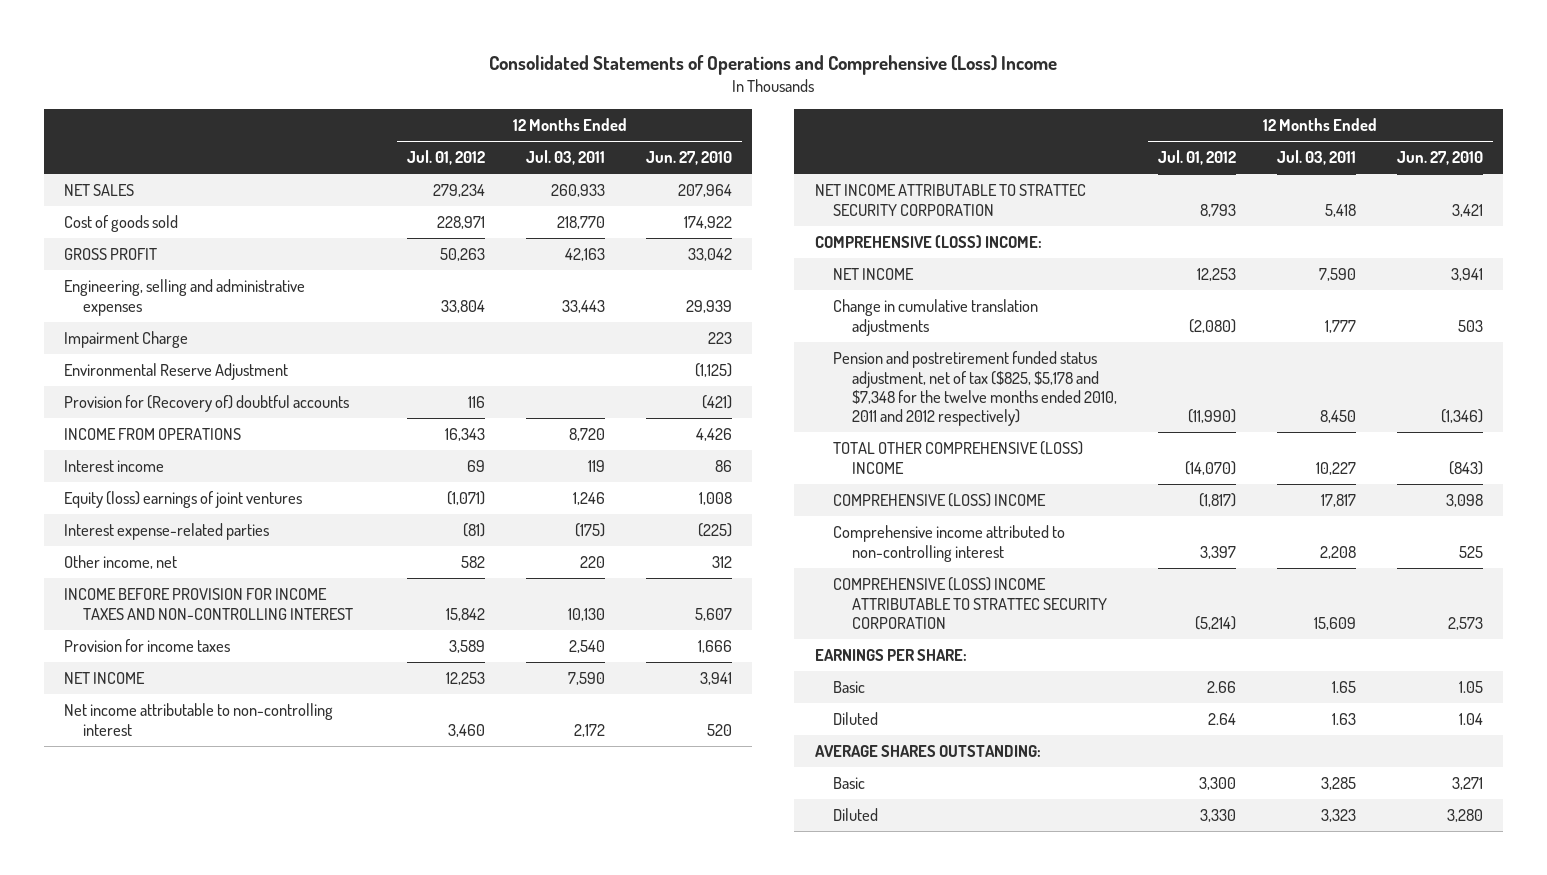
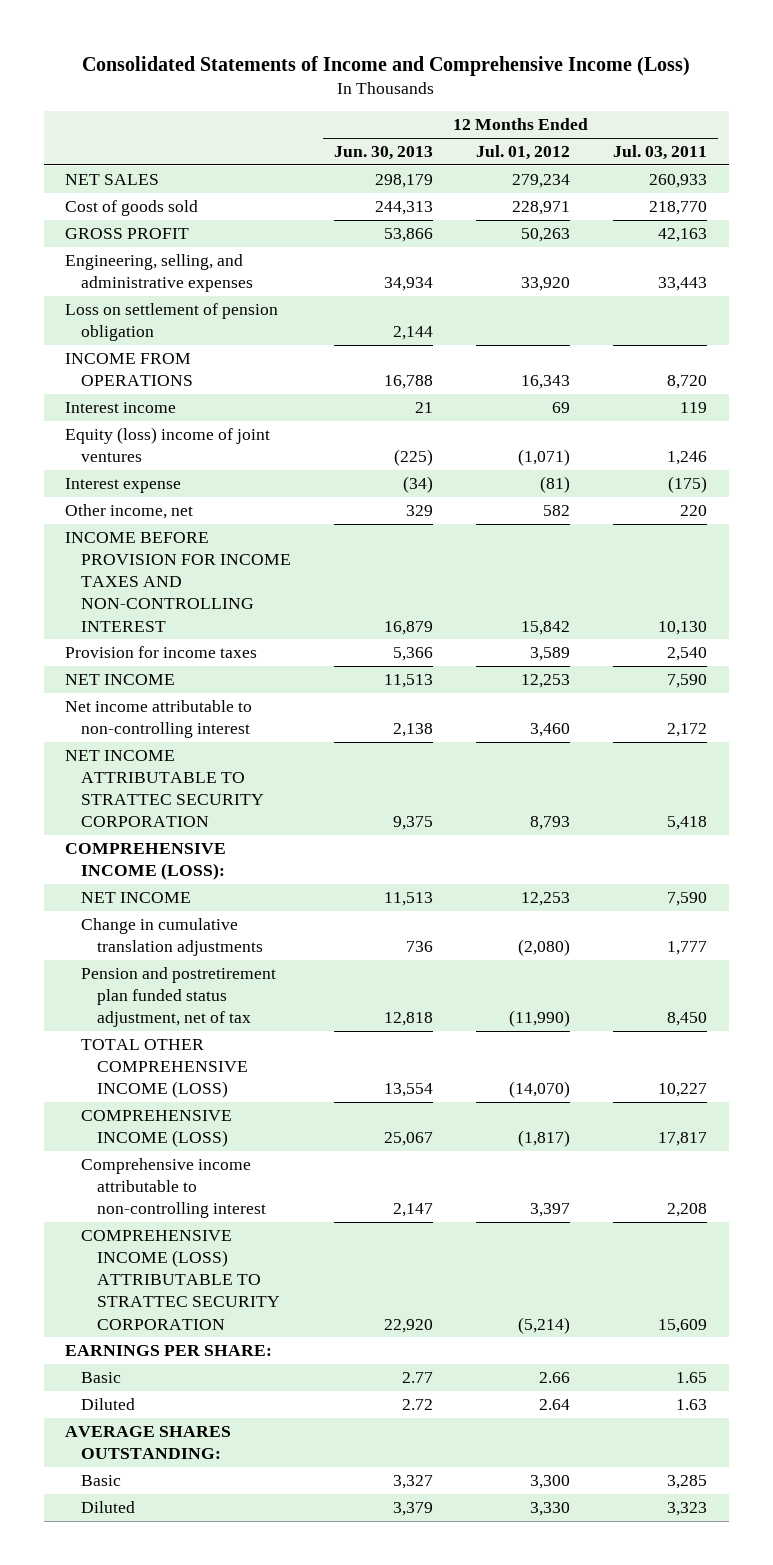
[489,54,1058,75] Consolidated Statements of Operations and Comprehensive (Loss) Income -> [82,55,691,76] Consolidated Statements of Income and Comprehensive Income (Loss)
[645,151,732,166] Jun. 27, 2010 -> none
none -> [334,146,434,161] Jun. 30, 2013
[63,331,188,349] Impairment Charge -> none
[63,363,288,381] Environmental Reserve Adjustment -> none
[63,395,349,413] Provision for (Recovery of) doubtful accounts -> none
[63,279,305,316] Engineering, selling and administrative expenses -> [65,253,254,293] Engineering, selling, and administrative expenses
[441,299,486,313] 33,804 -> [521,277,571,292] 33,920
none -> [65,302,279,342] Loss on settlement of pension obligation
[63,491,302,509] Equity (loss) earnings of joint ventures -> [65,426,271,463] Equity (loss) income of joint ventures
[63,523,269,541] Interest expense-related parties -> [65,477,182,493] Interest expense
[814,235,1042,249] COMPREHENSIVE (LOSS) INCOME: -> [65,842,227,881] COMPREHENSIVE INCOME (LOSS):
[833,351,1118,427] Pension and postretirement funded status adjustment, net of tax ($825, $5,178 and $7,348 for the twelve months ended 2010, 2011 and 2012 respectively) -> [81,966,277,1028] Pension and postretirement plan funded status adjustment, net of tax
[833,441,1084,474] TOTAL OTHER COMPREHENSIVE (LOSS) INCOME -> [81,1038,248,1099] TOTAL OTHER COMPREHENSIVE INCOME (LOSS)
[833,493,1047,508] COMPREHENSIVE (LOSS) INCOME -> [81,1109,233,1148] COMPREHENSIVE INCOME (LOSS)
[833,525,1066,562] Comprehensive income attributed to non-controlling interest -> [81,1157,266,1219] Comprehensive income attributable to non-controlling interest
[833,577,1108,629] COMPREHENSIVE (LOSS) INCOME ATTRIBUTABLE TO STRATTEC SECURITY CORPORATION -> [81,1229,280,1330] COMPREHENSIVE INCOME (LOSS) ATTRIBUTABLE TO STRATTEC SECURITY CORPORATION

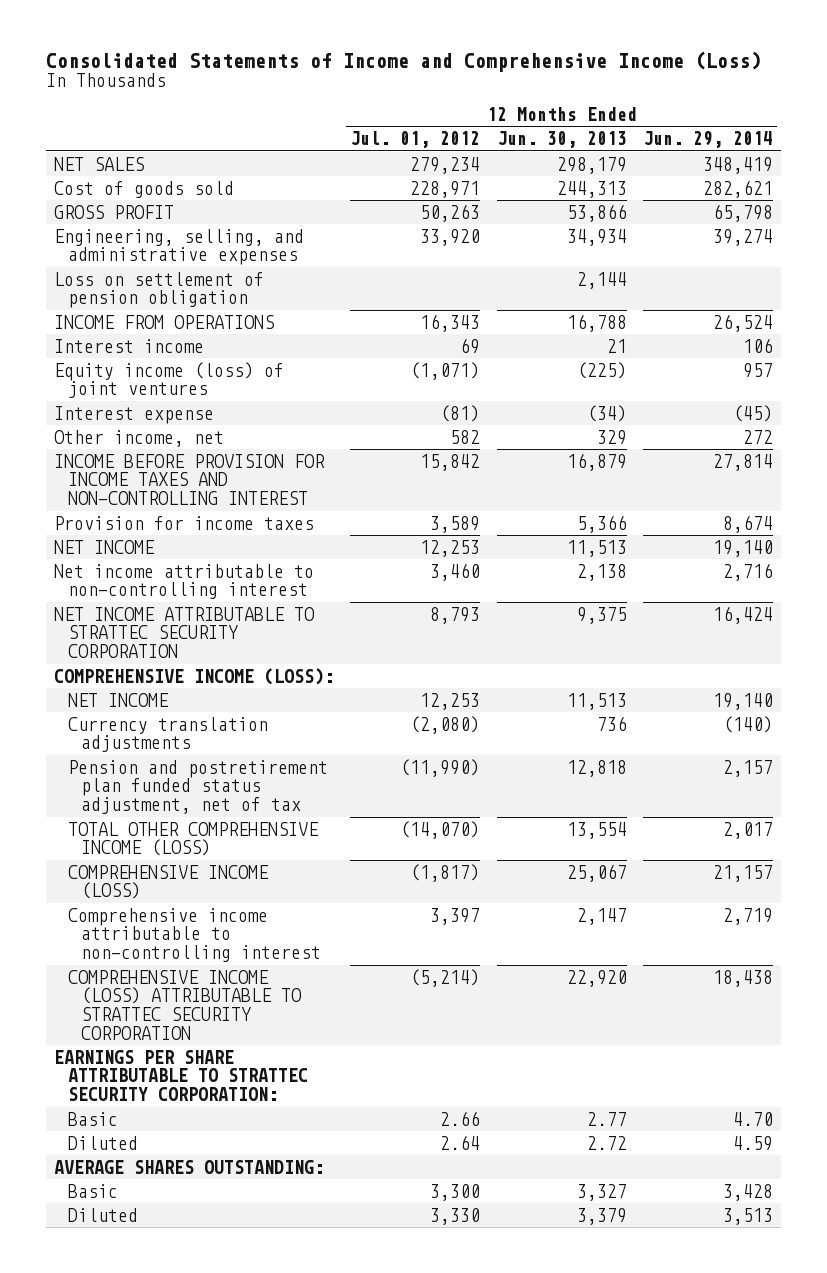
[613,145,708,161] Jul. 03, 2011 -> none
none -> [642,131,773,149] Jun. 29, 2014
[65,426,271,463] Equity (loss) income of joint ventures -> [54,361,285,399] Equity income (loss) of joint ventures
[81,917,263,957] Change in cumulative translation adjustments -> [67,716,268,753] Currency translation adjustments
[65,1344,273,1356] EARNINGS PER SHARE: -> [54,1049,308,1102] EARNINGS PER SHARE ATTRIBUTABLE TO STRATTEC SECURITY CORPORATION:

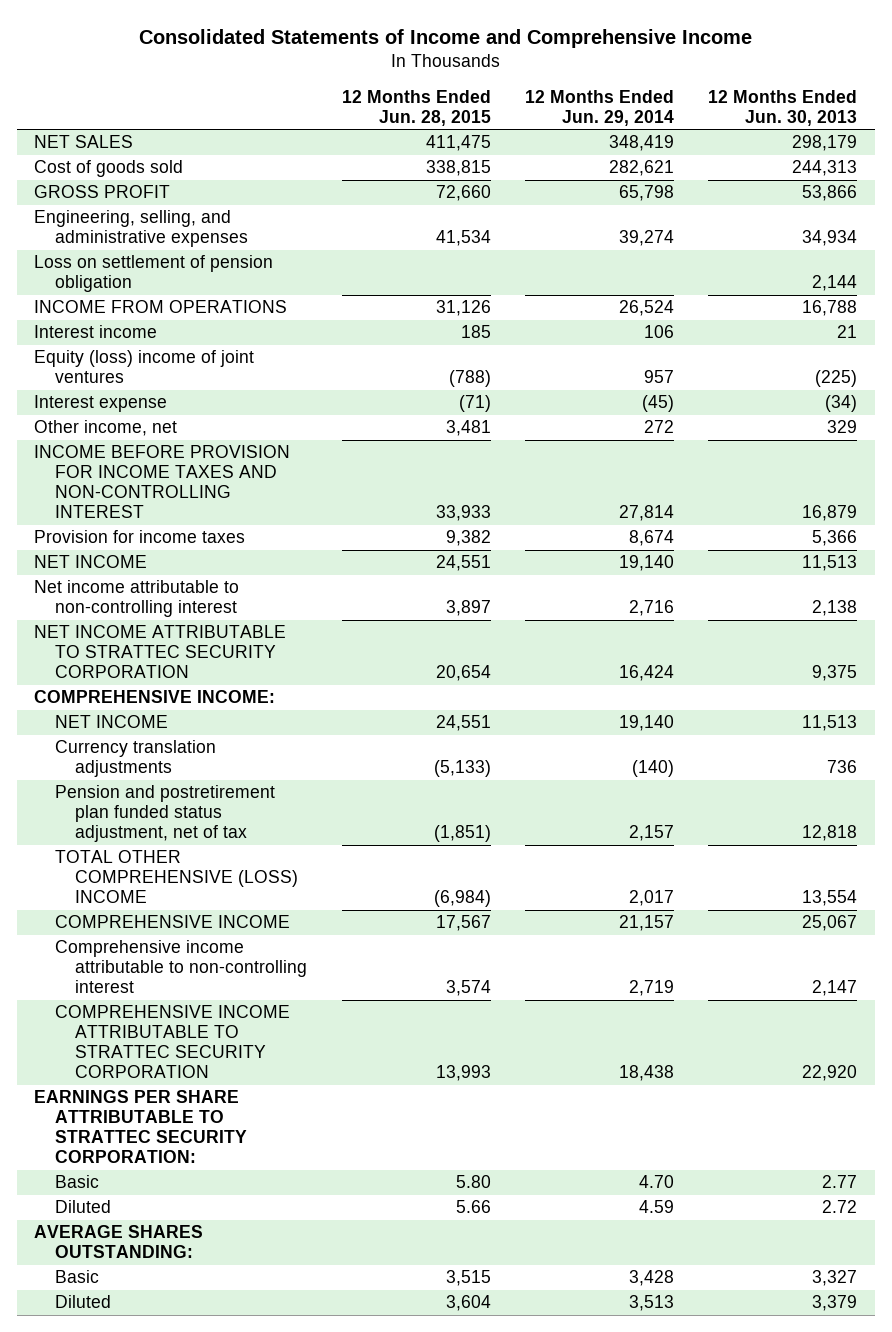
[45,51,761,73] Consolidated Statements of Income and Comprehensive Income (Loss) -> [138,28,752,48] Consolidated Statements of Income and Comprehensive Income
[350,131,481,149] Jul. 01, 2012 -> none
none -> [341,89,491,126] 12 Months Ended Jun. 28, 2015
[54,361,285,399] Equity income (loss) of joint ventures -> [34,350,255,384] Equity (loss) income of joint ventures
[54,667,335,685] COMPREHENSIVE INCOME (LOSS): -> [34,690,276,704] COMPREHENSIVE INCOME:
[67,821,319,857] TOTAL OTHER COMPREHENSIVE INCOME (LOSS) -> [54,850,299,904] TOTAL OTHER COMPREHENSIVE (LOSS) INCOME
[67,864,269,900] COMPREHENSIVE INCOME (LOSS) -> [54,915,290,929] COMPREHENSIVE INCOME
[67,969,303,1040] COMPREHENSIVE INCOME (LOSS) ATTRIBUTABLE TO STRATTEC SECURITY CORPORATION -> [54,1005,290,1079] COMPREHENSIVE INCOME ATTRIBUTABLE TO STRATTEC SECURITY CORPORATION

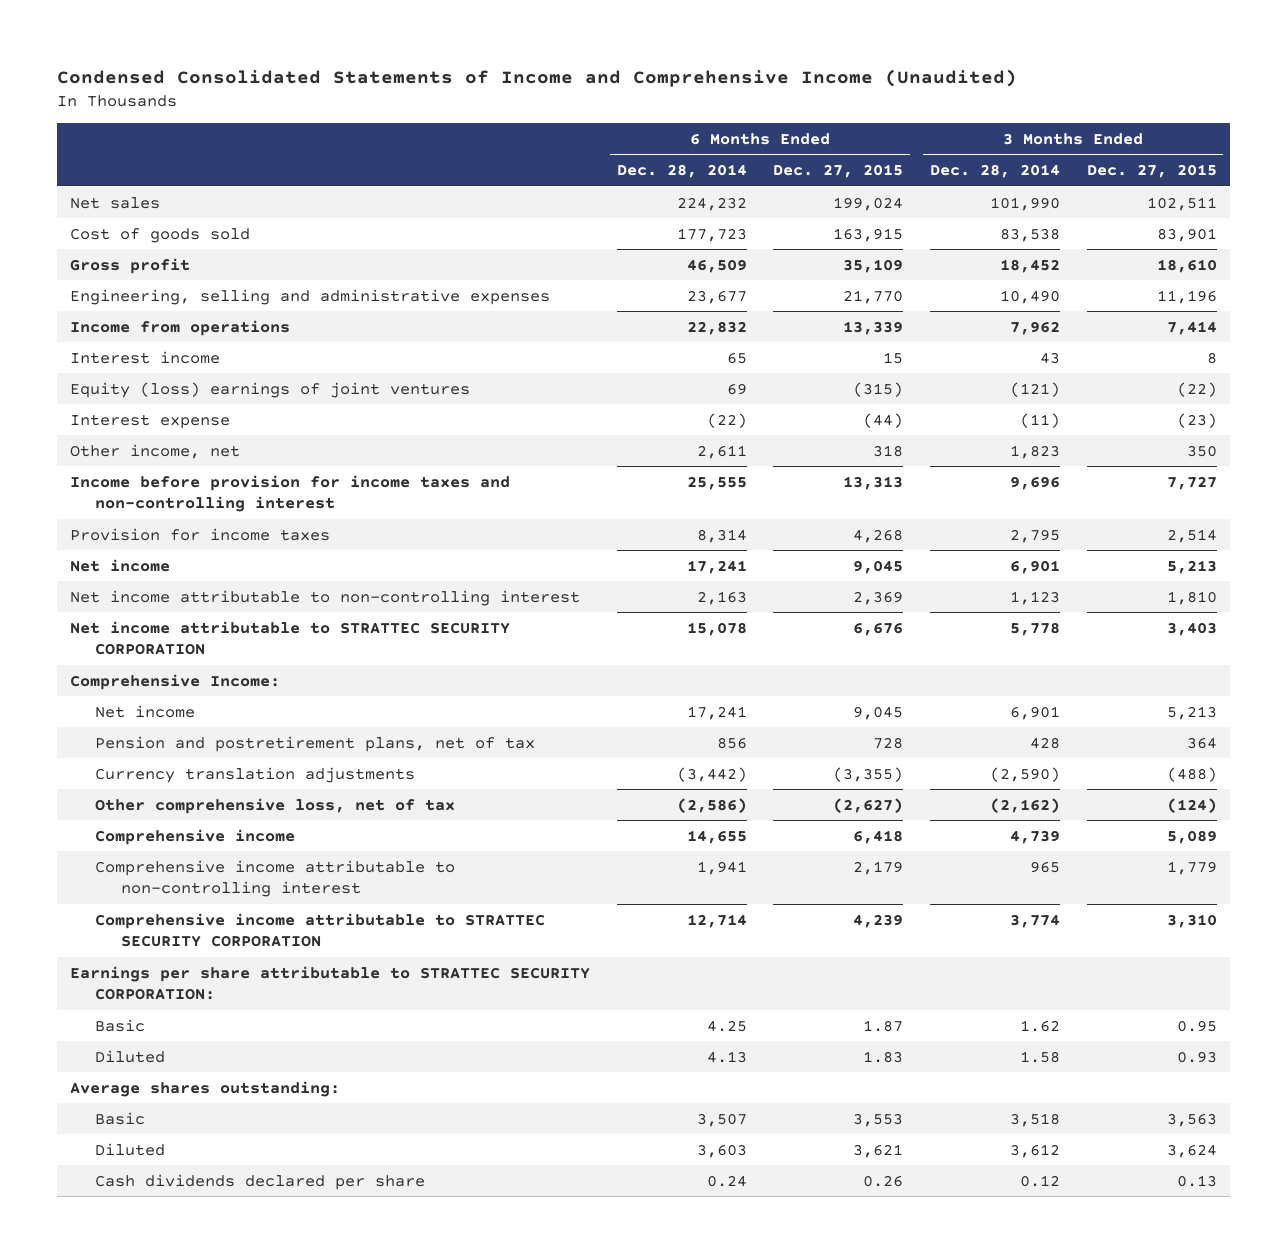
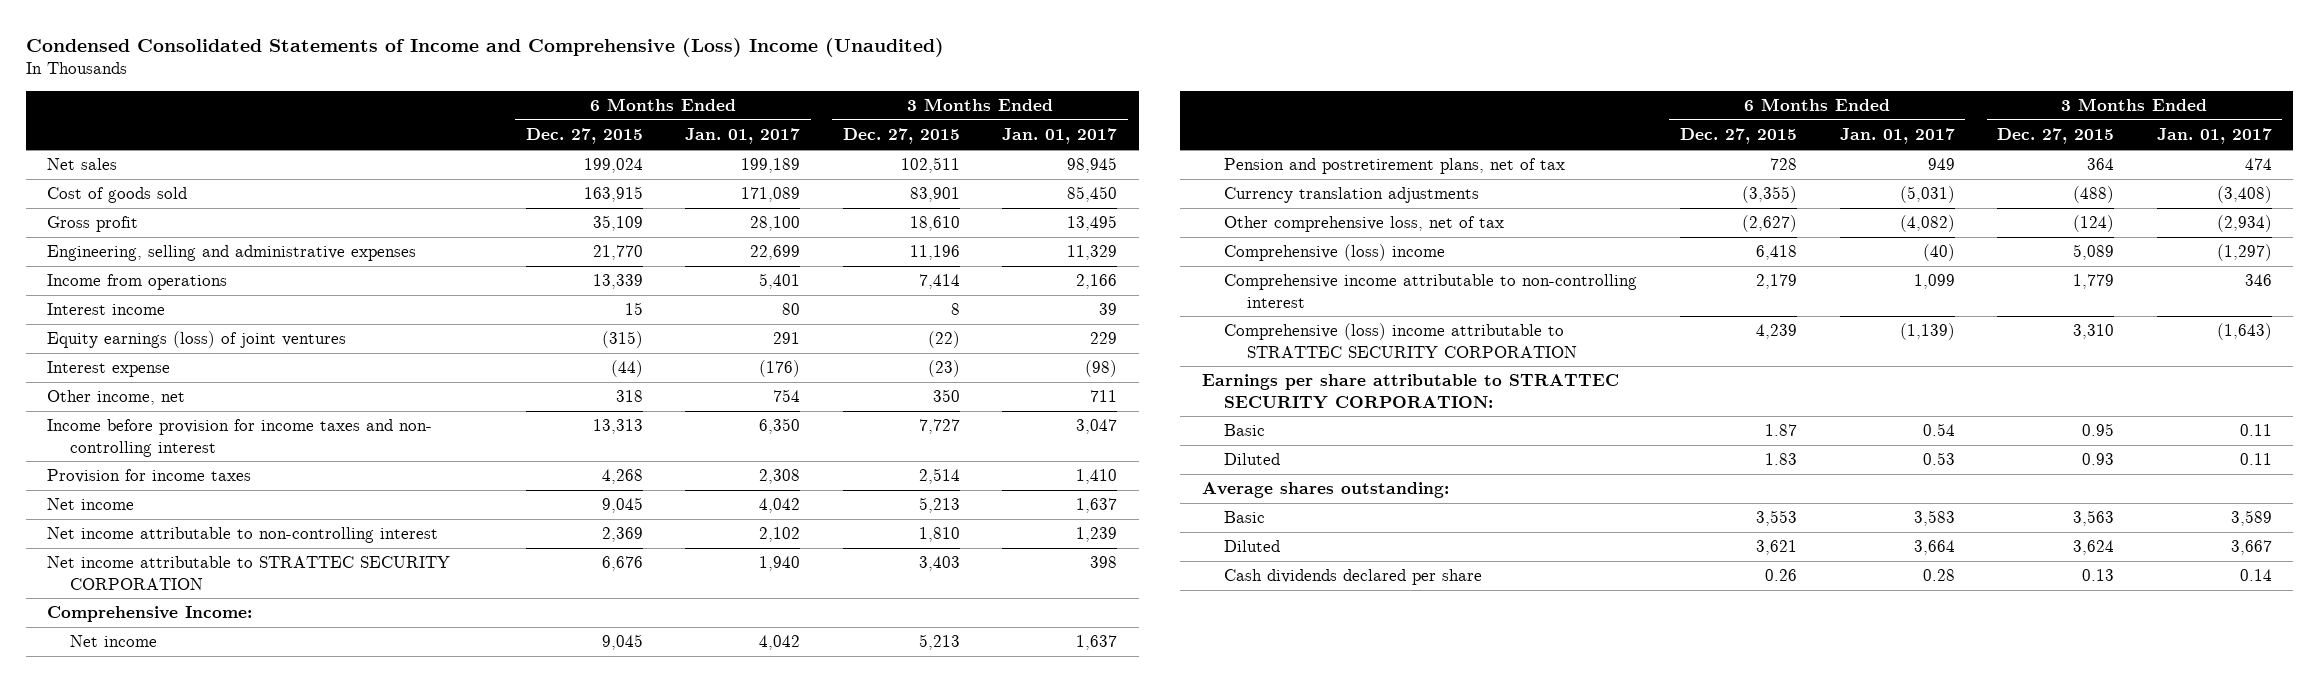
[56,69,1017,88] Condensed Consolidated Statements of Income and Comprehensive Income (Unaudited) -> [25,37,944,57] Condensed Consolidated Statements of Income and Comprehensive (Loss) Income (Unaudited)
[616,164,747,179] Dec. 28, 2014 -> none
[930,164,1061,179] Dec. 28, 2014 -> none
none -> [685,128,801,145] Jan. 01, 2017
none -> [1002,128,1118,145] Jan. 01, 2017
[70,381,471,398] Equity (loss) earnings of joint ventures -> [47,331,347,349] Equity earnings (loss) of joint ventures
[70,474,511,513] Income before provision for income taxes and non-controlling interest -> [47,419,433,457] Income before provision for income taxes and non- controlling interest
[95,828,296,845] Comprehensive income -> [1224,244,1446,262] Comprehensive (loss) income
[95,912,546,948] Comprehensive income attributable to STRATTEC SECURITY CORPORATION -> [1224,323,1578,358] Comprehensive (loss) income attributable to STRATTEC SECURITY CORPORATION

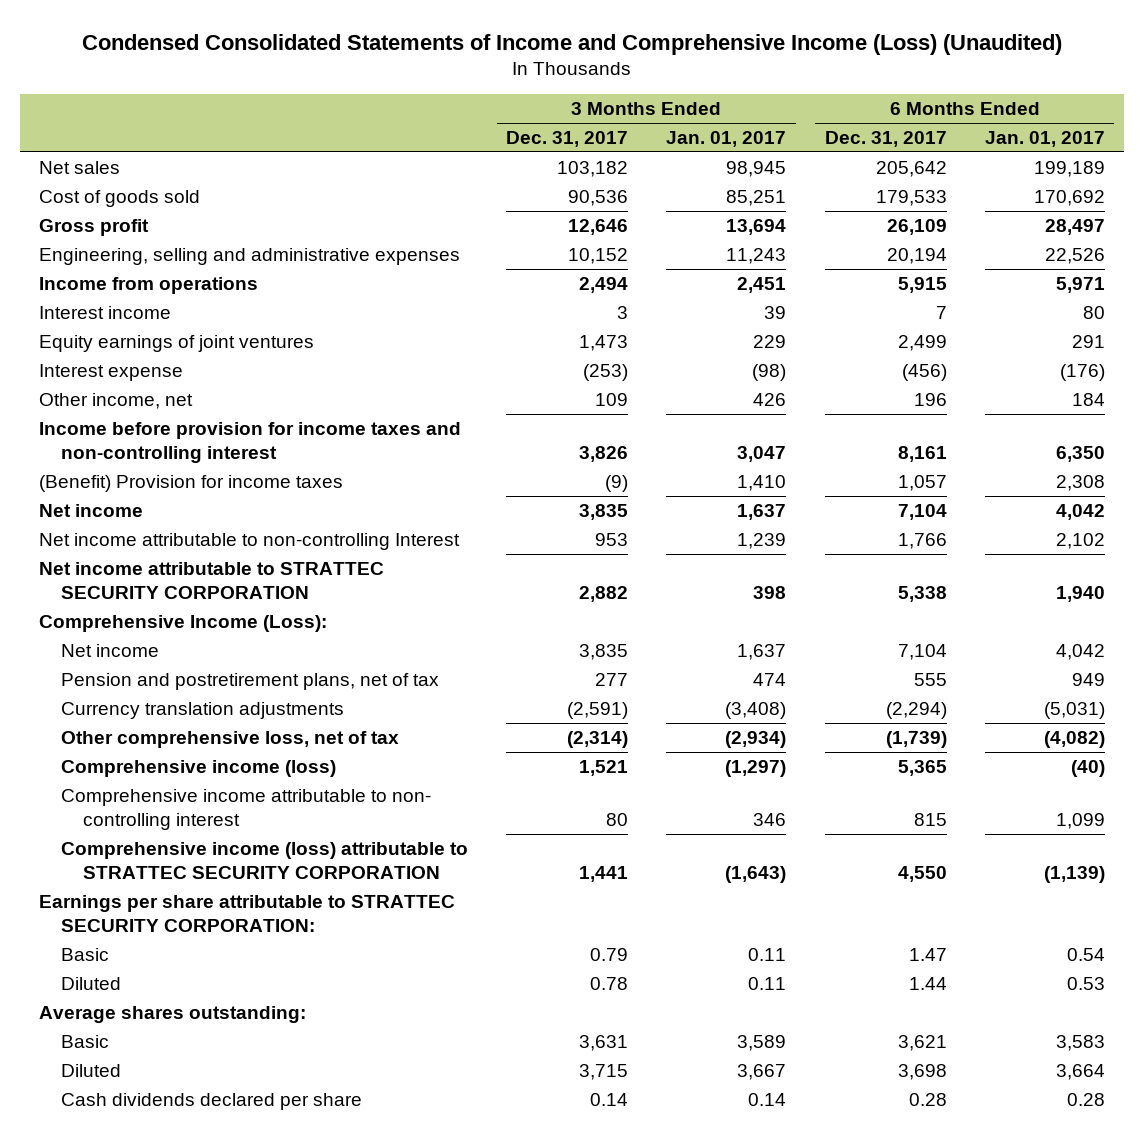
[25,37,944,57] Condensed Consolidated Statements of Income and Comprehensive (Loss) Income (Unaudited) -> [81,33,1062,55] Condensed Consolidated Statements of Income and Comprehensive Income (Loss) (Unaudited)
[525,128,643,145] Dec. 27, 2015 -> none
[842,128,960,145] Dec. 27, 2015 -> none
none -> [506,131,629,148] Dec. 31, 2017
none -> [824,131,947,148] Dec. 31, 2017
[741,187,801,203] 171,089 -> [1033,190,1105,207] 170,692
[1067,186,1118,203] 85,450 -> [726,190,787,207] 85,251
[750,216,801,232] 28,100 -> [1044,219,1105,236] 28,497
[1067,215,1118,232] 13,495 -> [726,219,787,236] 13,694
[750,245,801,261] 22,699 -> [1044,248,1105,265] 22,526
[1067,245,1118,261] 11,329 -> [726,248,787,265] 11,243
[759,273,801,290] 5,401 -> [1055,277,1105,294] 5,971
[1076,274,1118,290] 2,166 -> [737,277,787,294] 2,451
[47,331,347,349] Equity earnings (loss) of joint ventures -> [39,335,315,353] Equity earnings of joint ventures
[773,389,801,403] 754 -> [1071,393,1105,407] 184
[1090,390,1118,403] 711 -> [753,393,787,407] 426
[47,419,433,457] Income before provision for income taxes and non- controlling interest -> [39,422,462,464] Income before provision for income taxes and non-controlling interest
[47,469,252,484] Provision for income taxes -> [39,475,344,493] (Benefit) Provision for income taxes
[47,527,439,544] Net income attributable to non-controlling interest -> [39,533,461,551] Net income attributable to non-controlling Interest
[47,606,253,623] Comprehensive Income: -> [39,615,328,633] Comprehensive Income (Loss):
[1224,244,1446,262] Comprehensive (loss) income -> [61,760,337,778] Comprehensive income (loss)
[1224,274,1638,308] Comprehensive income attributable to non-controlling interest -> [61,789,432,831] Comprehensive income attributable to non- controlling interest
[1224,323,1578,358] Comprehensive (loss) income attributable to STRATTEC SECURITY CORPORATION -> [61,842,469,880] Comprehensive income (loss) attributable to STRATTEC SECURITY CORPORATION

